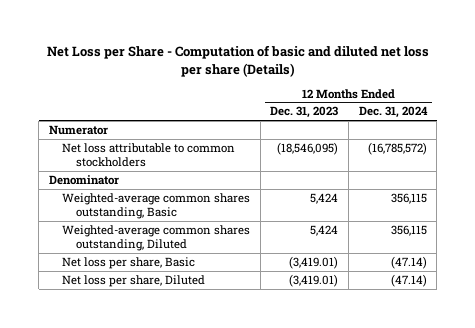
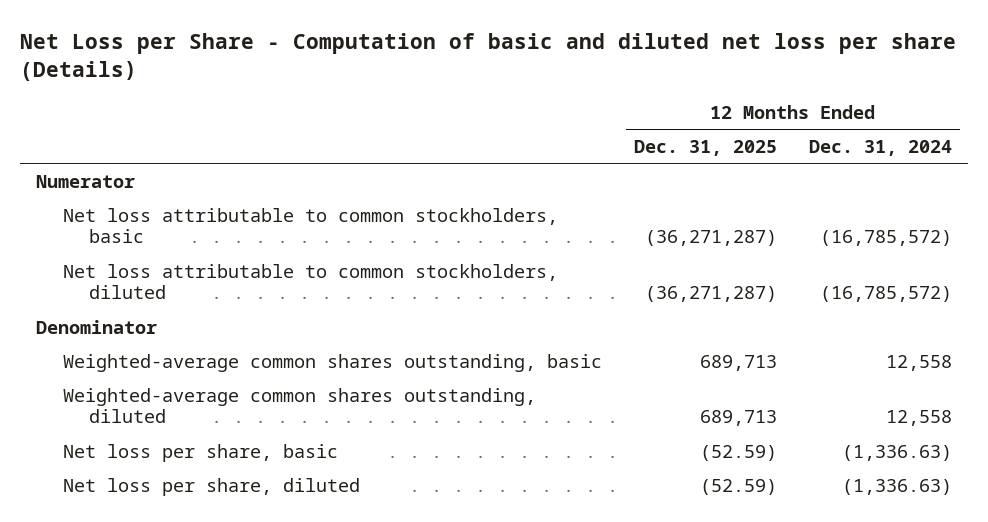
[270,106,339,119] Dec. 31, 2023 -> none
none -> [633,140,777,157] Dec. 31, 2025
[62,142,236,168] Net loss attributable to common stockholders -> [62,207,558,244] Net loss attributable to common stockholders, basic
none -> [62,263,558,300] Net loss attributable to common stockholders, diluted
[62,192,251,220] Weighted-average common shares outstanding, Basic -> [62,353,602,372] Weighted-average common shares outstanding, basic
[390,192,427,204] 356,115 -> [885,354,952,371] 12,558
[62,224,251,252] Weighted-average common shares outstanding, Diluted -> [62,387,536,424] Weighted-average common shares outstanding, diluted
[390,224,427,236] 356,115 -> [885,410,952,427] 12,558
[62,256,196,269] Net loss per share, Basic -> [62,443,338,462] Net loss per share, basic
[390,255,427,269] (47.14) -> [841,444,952,461] (1,336.63)
[62,274,206,287] Net loss per share, Diluted -> [62,477,360,496] Net loss per share, diluted
[390,273,427,287] (47.14) -> [841,478,952,495] (1,336.63)

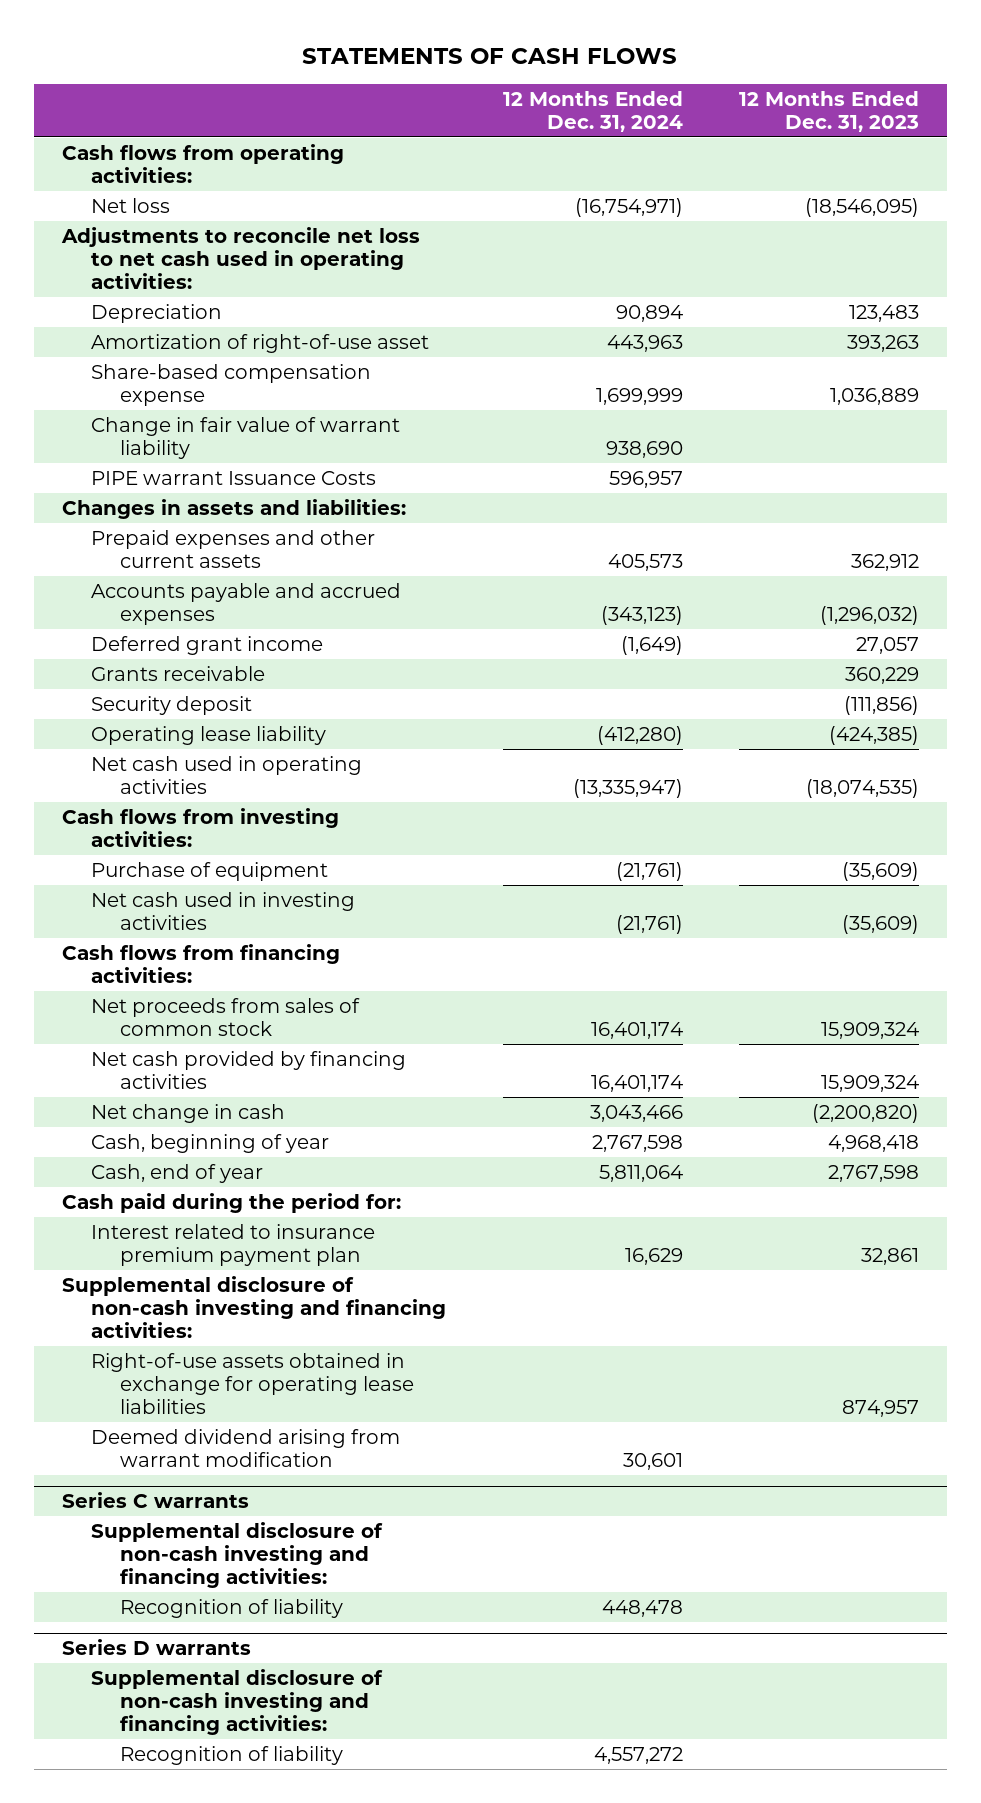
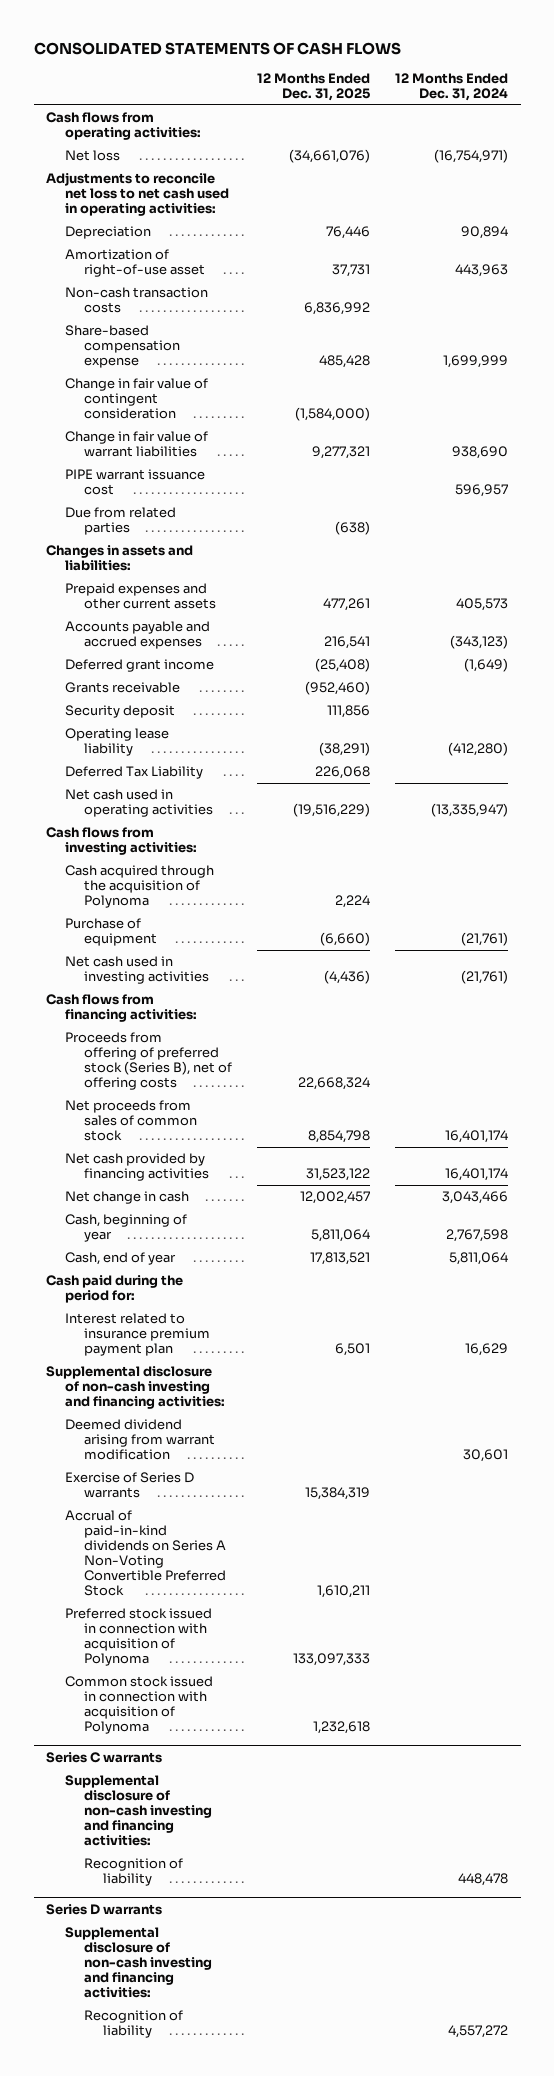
[302,48,678,65] STATEMENTS OF CASH FLOWS -> [33,41,401,55] CONSOLIDATED STATEMENTS OF CASH FLOWS
[739,90,920,132] 12 Months Ended Dec. 31, 2023 -> none
none -> [256,72,370,101] 12 Months Ended Dec. 31, 2025
none -> [64,287,208,314] Non-cash transaction costs
none -> [64,378,208,420] Change in fair value of contingent consideration
[90,416,400,459] Change in fair value of warrant liability -> [64,431,208,458] Change in fair value of warrant liabilities
[90,470,376,485] PIPE warrant Issuance Costs -> [64,469,205,496] PIPE warrant issuance cost
none -> [64,507,176,536] Due from related parties
none -> [64,766,203,780] Deferred Tax Liability
none -> [64,865,214,909] Cash acquired through the acquisition of Polynoma
none -> [64,1032,232,1091] Proceeds from offering of preferred stock (Series B), net of offering costs
[90,1352,415,1415] Right-of-use assets obtained in exchange for operating lease liabilities -> none
none -> [64,1472,194,1499] Exercise of Series D warrants
none -> [64,1510,226,1596] Accrual of paid-in-kind dividends on Series A Non-Voting Convertible Preferred Stock
none -> [64,1608,212,1667] Preferred stock issued in connection with acquisition of Polynoma
none -> [64,1676,213,1735] Common stock issued in connection with acquisition of Polynoma

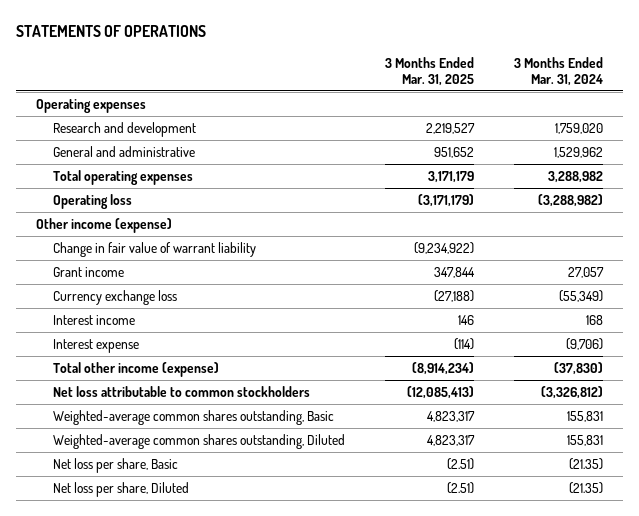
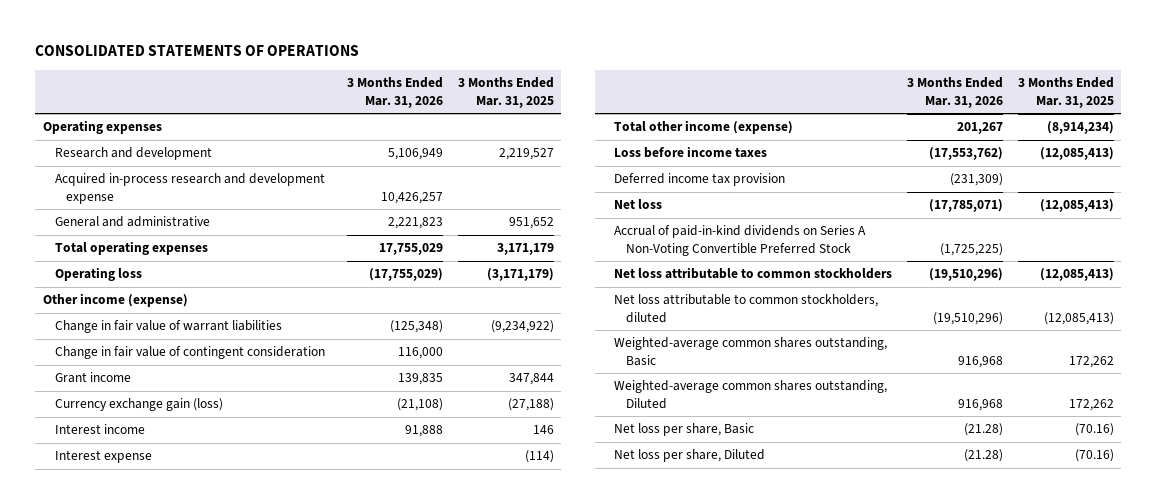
[15,24,206,37] STATEMENTS OF OPERATIONS -> [35,45,360,57] CONSOLIDATED STATEMENTS OF OPERATIONS
[513,56,603,86] 3 Months Ended Mar. 31, 2024 -> none
none -> [347,77,444,108] 3 Months Ended Mar. 31, 2026
none -> [54,173,325,204] Acquired in-process research and development expense
[53,242,257,258] Change in fair value of warrant liability -> [54,320,282,334] Change in fair value of warrant liabilities
none -> [54,346,325,360] Change in fair value of contingent consideration
[53,290,178,306] Currency exchange loss -> [54,398,223,412] Currency exchange gain (loss)
none -> [614,146,768,159] Loss before income taxes
none -> [614,173,786,187] Deferred income tax provision
none -> [614,199,663,210] Net loss
none -> [614,225,867,256] Accrual of paid-in-kind dividends on Series A Non-Voting Convertible Preferred Stock
none -> [614,294,879,323] Net loss attributable to common stockholders, diluted
[427,411,476,423] 4,823,317 -> [1068,355,1114,368] 172,262
[427,435,476,447] 4,823,317 -> [1068,398,1114,411] 172,262
[447,458,475,471] (2.51) -> [1074,423,1114,437] (70.16)
[447,482,475,495] (2.51) -> [1074,449,1114,463] (70.16)

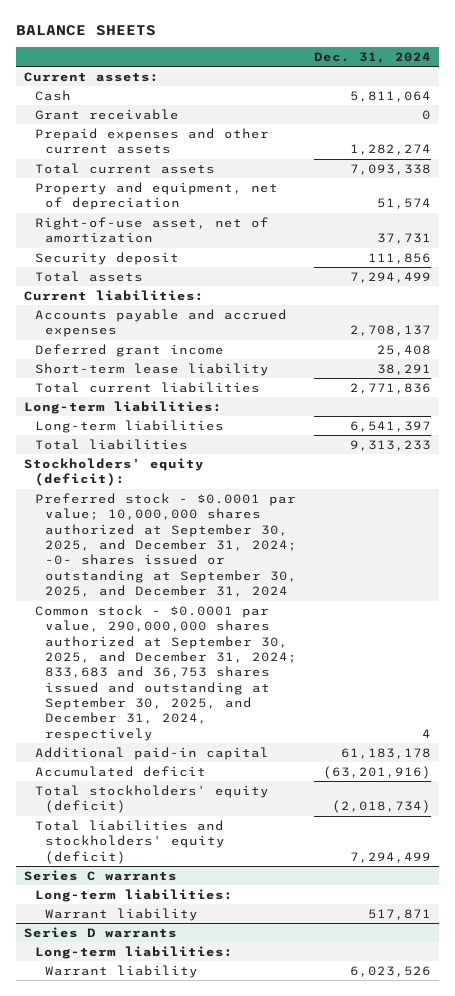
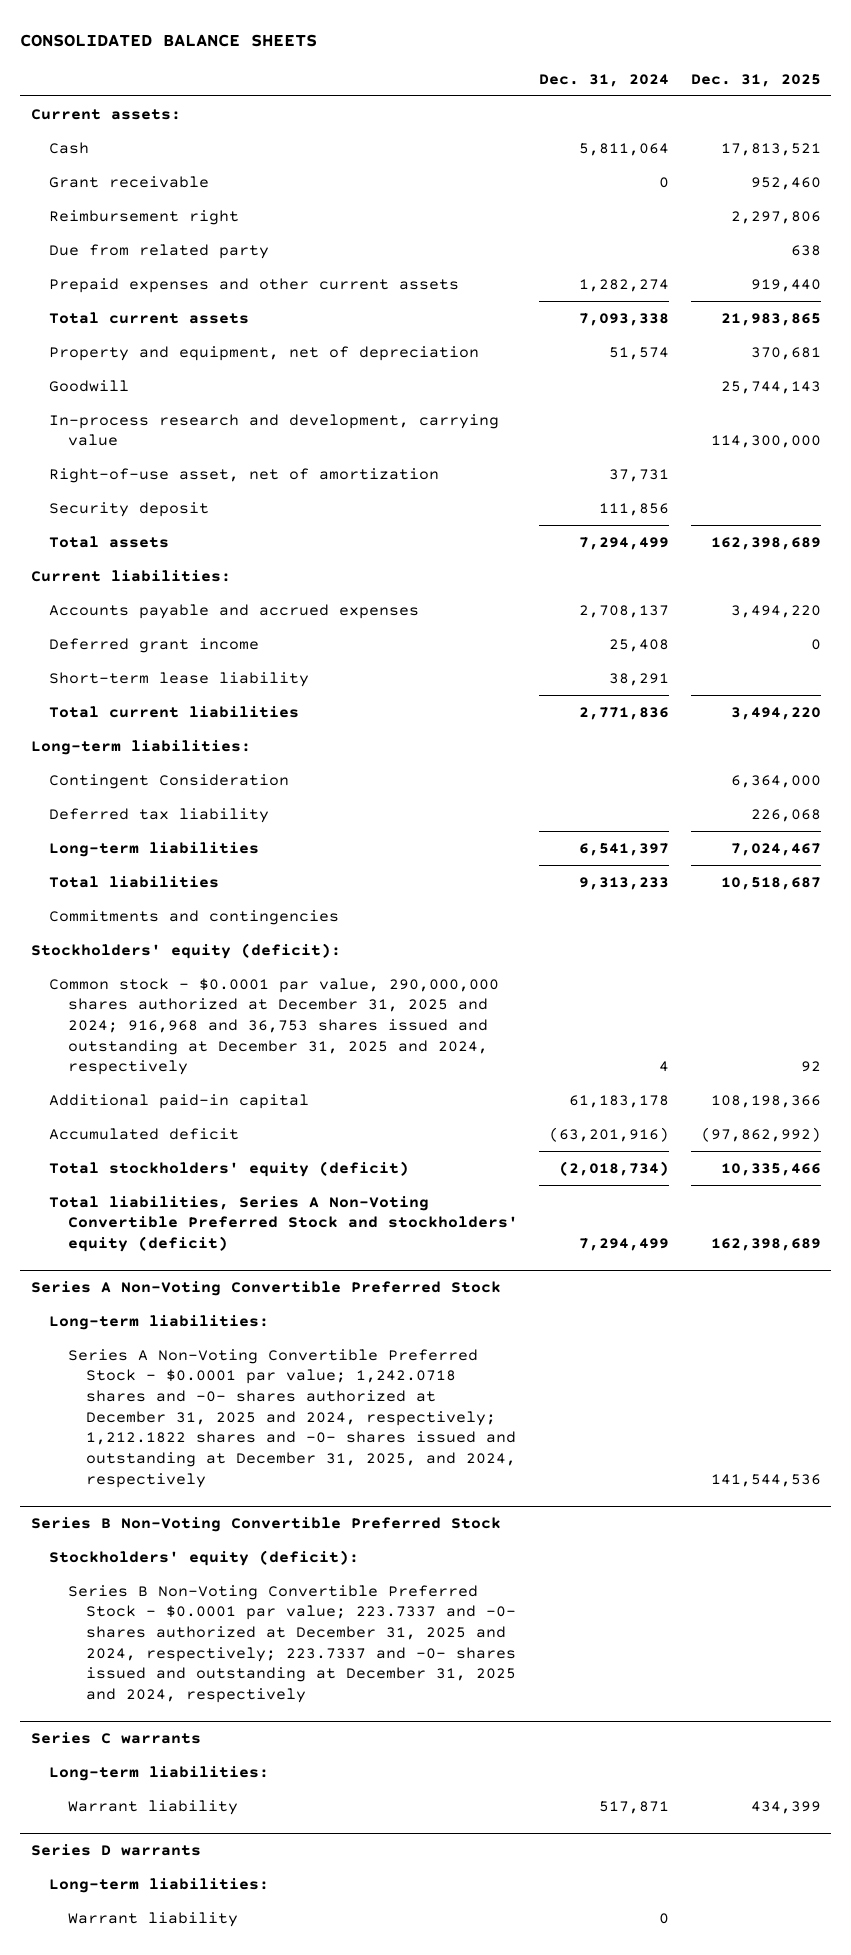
[15,24,156,36] BALANCE SHEETS -> [20,33,318,47] CONSOLIDATED BALANCE SHEETS
none -> [690,73,821,87] Dec. 31, 2025
none -> [49,209,240,225] Reimbursement right
none -> [49,243,270,259] Due from related party
none -> [49,379,130,392] Goodwill
none -> [49,413,500,447] In-process research and development, carrying value
none -> [49,773,290,789] Contingent Consideration
none -> [49,807,270,823] Deferred tax liability
none -> [49,909,340,925] Commitments and contingencies
[34,492,298,598] Preferred stock - $0.0001 par value; 10,000,000 shares authorized at September 30, 2025, and December 31, 2024; -0- shares issued or outstanding at September 30, 2025, and December 31, 2024 -> none
[34,604,298,741] Common stock - $0.0001 par value, 290,000,000 shares authorized at September 30, 2025, and December 31, 2024; 833,683 and 36,753 shares issued and outstanding at September 30, 2025, and December 31, 2024, respectively -> [49,977,500,1076] Common stock - $0.0001 par value, 290,000,000 shares authorized at December 31, 2025 and 2024; 916,968 and 36,753 shares issued and outstanding at December 31, 2025 and 2024, respectively
[34,819,226,864] Total liabilities and stockholders' equity (deficit) -> [49,1195,518,1253] Total liabilities, Series A Non-Voting Convertible Preferred Stock and stockholders' equity (deficit)
none -> [30,1281,501,1297] Series A Non-Voting Convertible Preferred Stock
none -> [49,1314,270,1330] Long-term liabilities:
none -> [67,1348,517,1488] Series A Non-Voting Convertible Preferred Stock - $0.0001 par value; 1,242.0718 shares and -0- shares authorized at December 31, 2025 and 2024, respectively; 1,212.1822 shares and -0- shares issued and outstanding at December 31, 2025, and 2024, respectively
none -> [30,1517,501,1533] Series B Non-Voting Convertible Preferred Stock
none -> [49,1549,360,1566] Stockholders' equity (deficit):
none -> [67,1584,517,1704] Series B Non-Voting Convertible Preferred Stock - $0.0001 par value; 223.7337 and -0- shares authorized at December 31, 2025 and 2024, respectively; 223.7337 and -0- shares issued and outstanding at December 31, 2025 and 2024, respectively
[349,965,431,977] 6,023,526 -> [659,1912,670,1924] 0

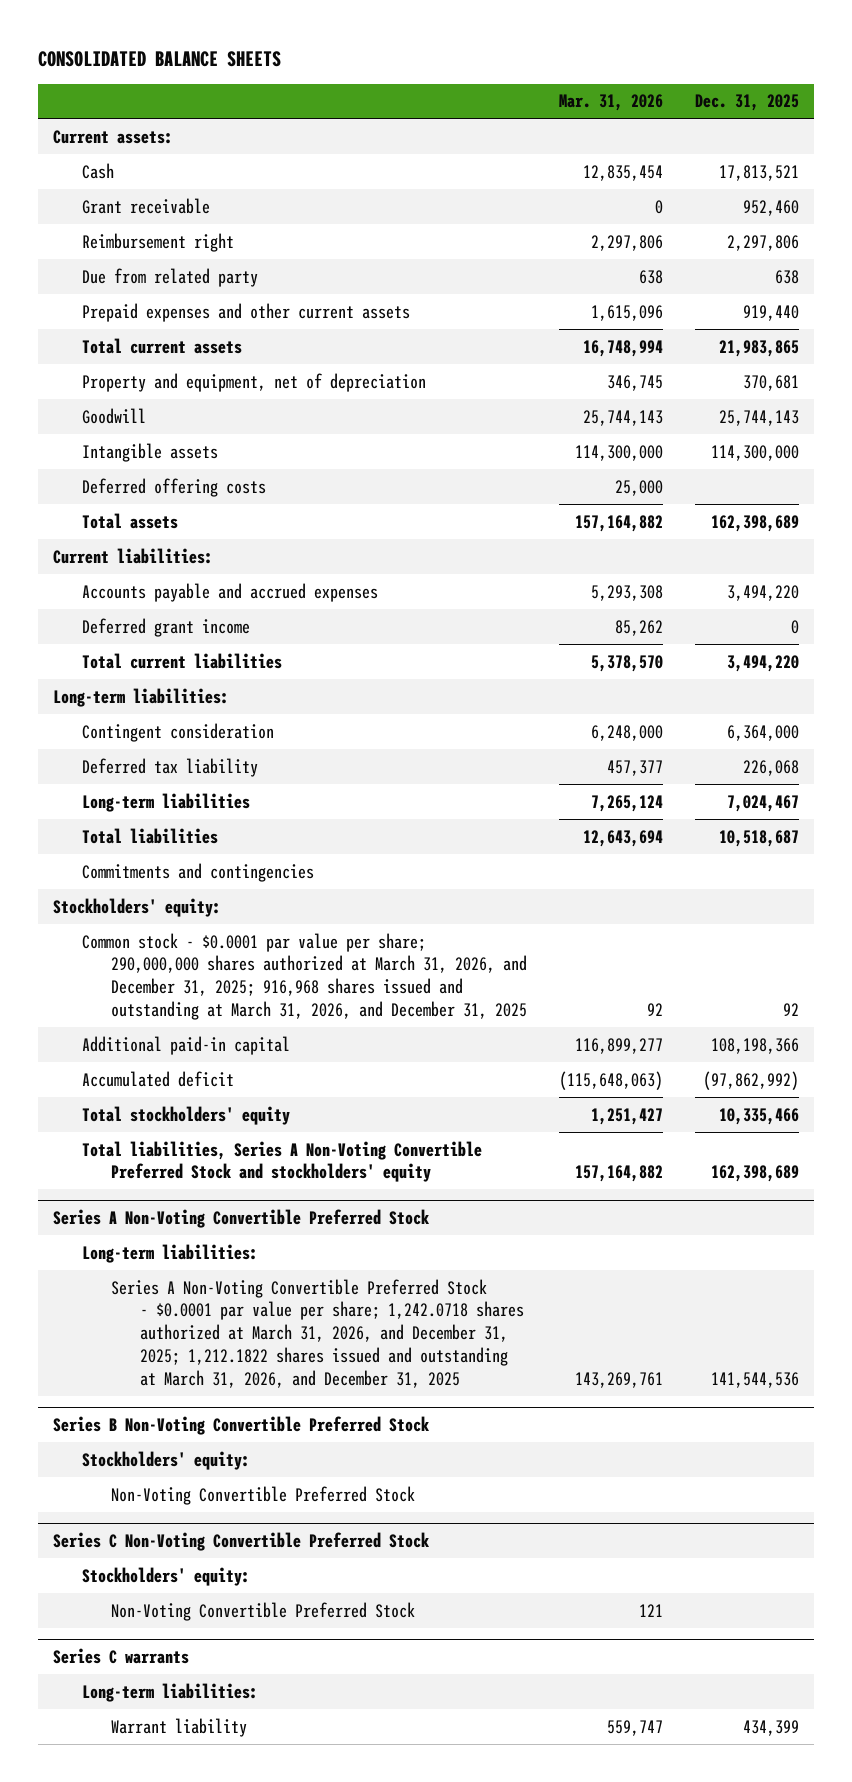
[539,73,670,87] Dec. 31, 2024 -> none
none -> [558,94,663,112] Mar. 31, 2026
[49,467,440,483] Right-of-use asset, net of amortization -> none
[49,501,210,517] Security deposit -> none
[49,413,500,447] In-process research and development, carrying value -> [82,442,219,462] Intangible assets
none -> [82,477,267,497] Deferred offering costs
[49,671,310,687] Short-term lease liability -> none
[49,773,290,789] Contingent Consideration -> [82,722,275,742] Contingent consideration
[30,942,341,959] Stockholders' equity (deficit): -> [53,897,222,917] Stockholders' equity:
[49,977,500,1076] Common stock - $0.0001 par value, 290,000,000 shares authorized at December 31, 2025 and 2024; 916,968 and 36,753 shares issued and outstanding at December 31, 2025 and 2024, respectively -> [82,932,528,1021] Common stock - $0.0001 par value per share; 290,000,000 shares authorized at March 31, 2026, and December 31, 2025; 916,968 shares issued and outstanding at March 31, 2026, and December 31, 2025
[49,1160,410,1177] Total stockholders' equity (deficit) -> [82,1105,291,1125] Total stockholders' equity
[49,1195,518,1253] Total liabilities, Series A Non-Voting Convertible Preferred Stock and stockholders' equity (deficit) -> [82,1140,483,1183] Total liabilities, Series A Non-Voting Convertible Preferred Stock and stockholders' equity
[67,1348,517,1488] Series A Non-Voting Convertible Preferred Stock - $0.0001 par value; 1,242.0718 shares and -0- shares authorized at December 31, 2025 and 2024, respectively; 1,212.1822 shares and -0- shares issued and outstanding at December 31, 2025, and 2024, respectively -> [111,1278,524,1388] Series A Non-Voting Convertible Preferred Stock - $0.0001 par value per share; 1,242.0718 shares authorized at March 31, 2026, and December 31, 2025; 1,212.1822 shares issued and outstanding at March 31, 2026, and December 31, 2025
[49,1549,360,1566] Stockholders' equity (deficit): -> [82,1450,251,1470] Stockholders' equity:
[67,1584,517,1704] Series B Non-Voting Convertible Preferred Stock - $0.0001 par value; 223.7337 and -0- shares authorized at December 31, 2025 and 2024, respectively; 223.7337 and -0- shares issued and outstanding at December 31, 2025 and 2024, respectively -> [111,1485,416,1505] Non-Voting Convertible Preferred Stock
none -> [53,1531,431,1551] Series C Non-Voting Convertible Preferred Stock
none -> [82,1566,251,1586] Stockholders' equity:
none -> [111,1601,416,1621] Non-Voting Convertible Preferred Stock
[30,1844,201,1857] Series D warrants -> none
[49,1877,270,1893] Long-term liabilities: -> none
[67,1911,238,1927] Warrant liability -> none

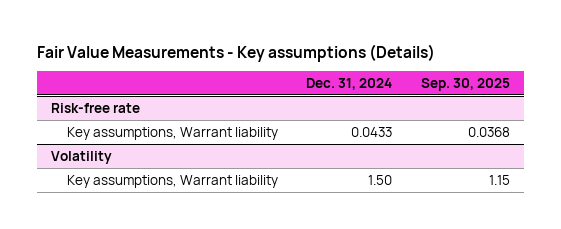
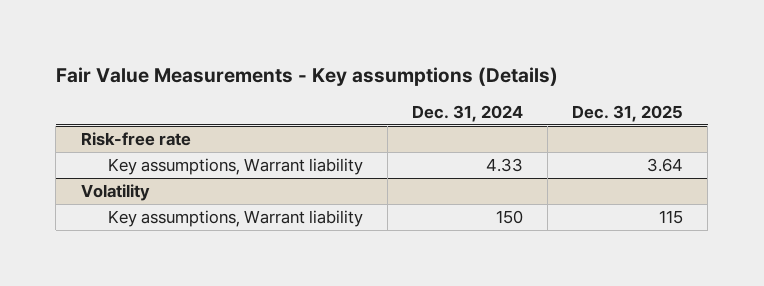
[420,77,510,91] Sep. 30, 2025 -> none
none -> [572,104,684,122] Dec. 31, 2025
[351,126,393,137] 0.0433 -> [485,157,523,172] 4.33
[368,174,393,185] 1.50 -> [495,209,523,224] 150

